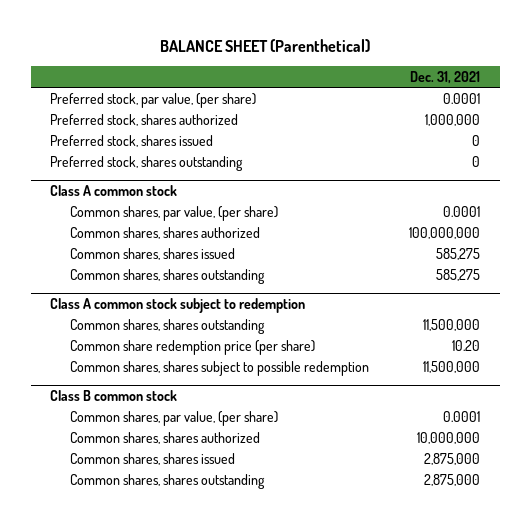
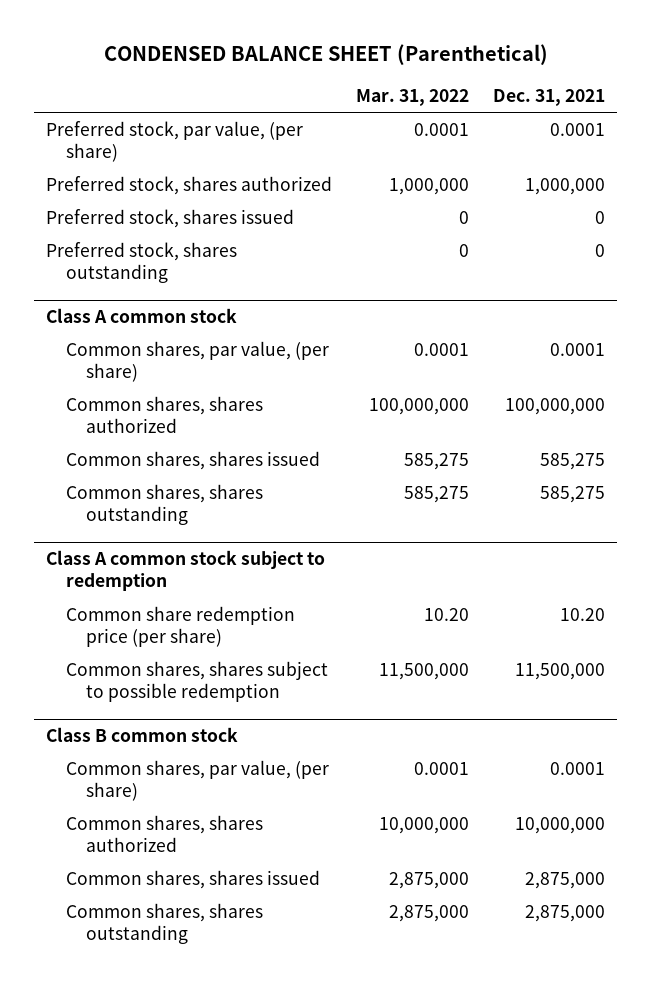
[160,39,371,53] BALANCE SHEET (Parenthetical) -> [103,44,548,66] CONDENSED BALANCE SHEET (Parenthetical)
none -> [356,88,470,106] Mar. 31, 2022
[70,318,266,334] Common shares, shares outstanding -> none

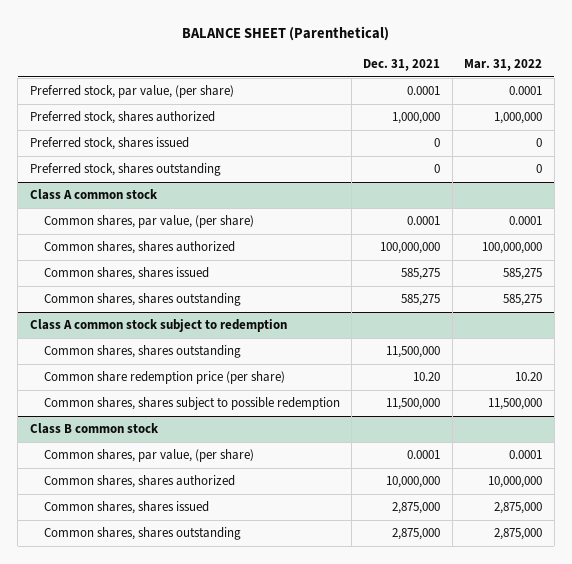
[103,44,548,66] CONDENSED BALANCE SHEET (Parenthetical) -> [182,25,390,41] BALANCE SHEET (Parenthetical)
none -> [43,345,241,359] Common shares, shares outstanding

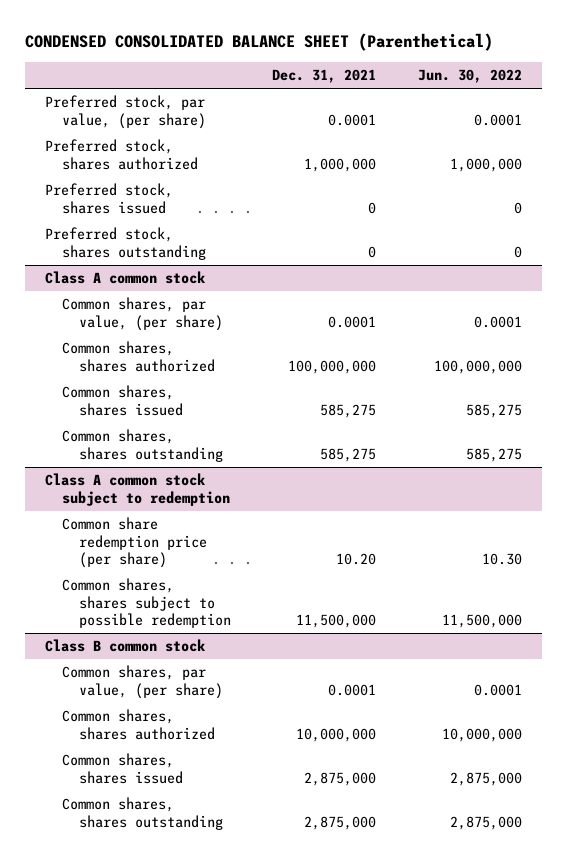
[182,25,390,41] BALANCE SHEET (Parenthetical) -> [24,33,493,52] CONDENSED CONSOLIDATED BALANCE SHEET (Parenthetical)
[464,58,543,71] Mar. 31, 2022 -> none
none -> [417,69,522,84] Jun. 30, 2022
[43,345,241,359] Common shares, shares outstanding -> none

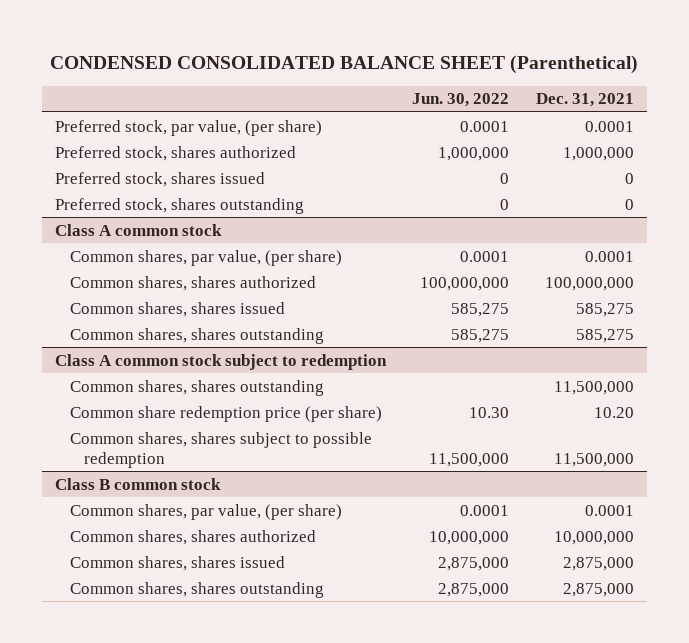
none -> [69,379,324,396] Common shares, shares outstanding

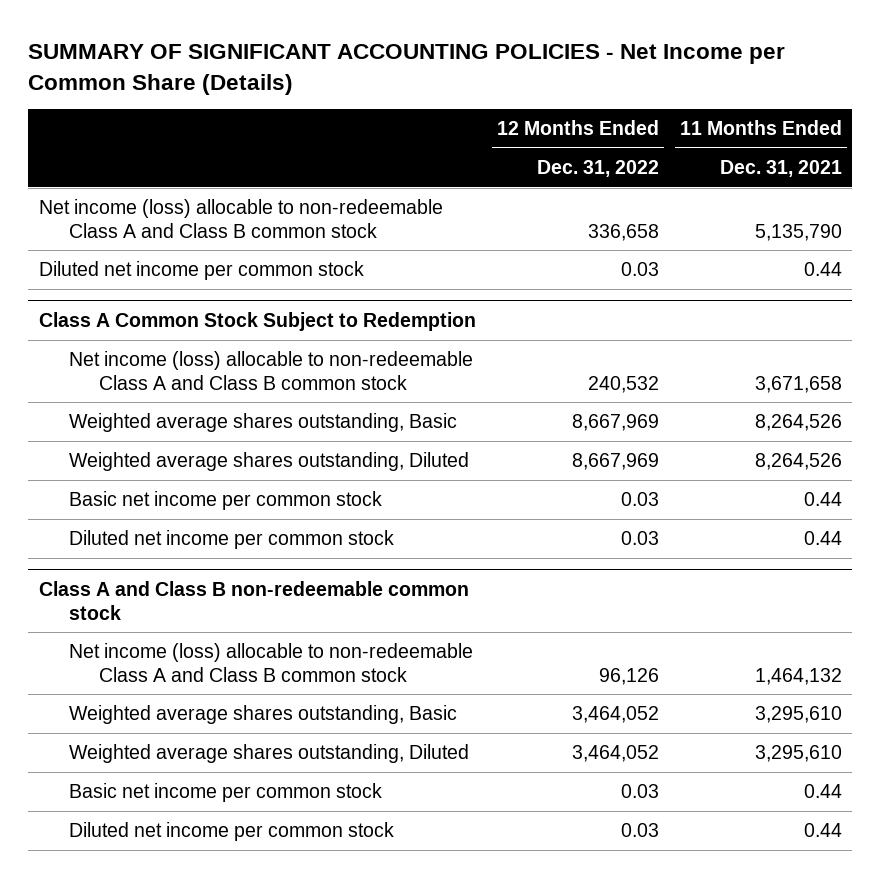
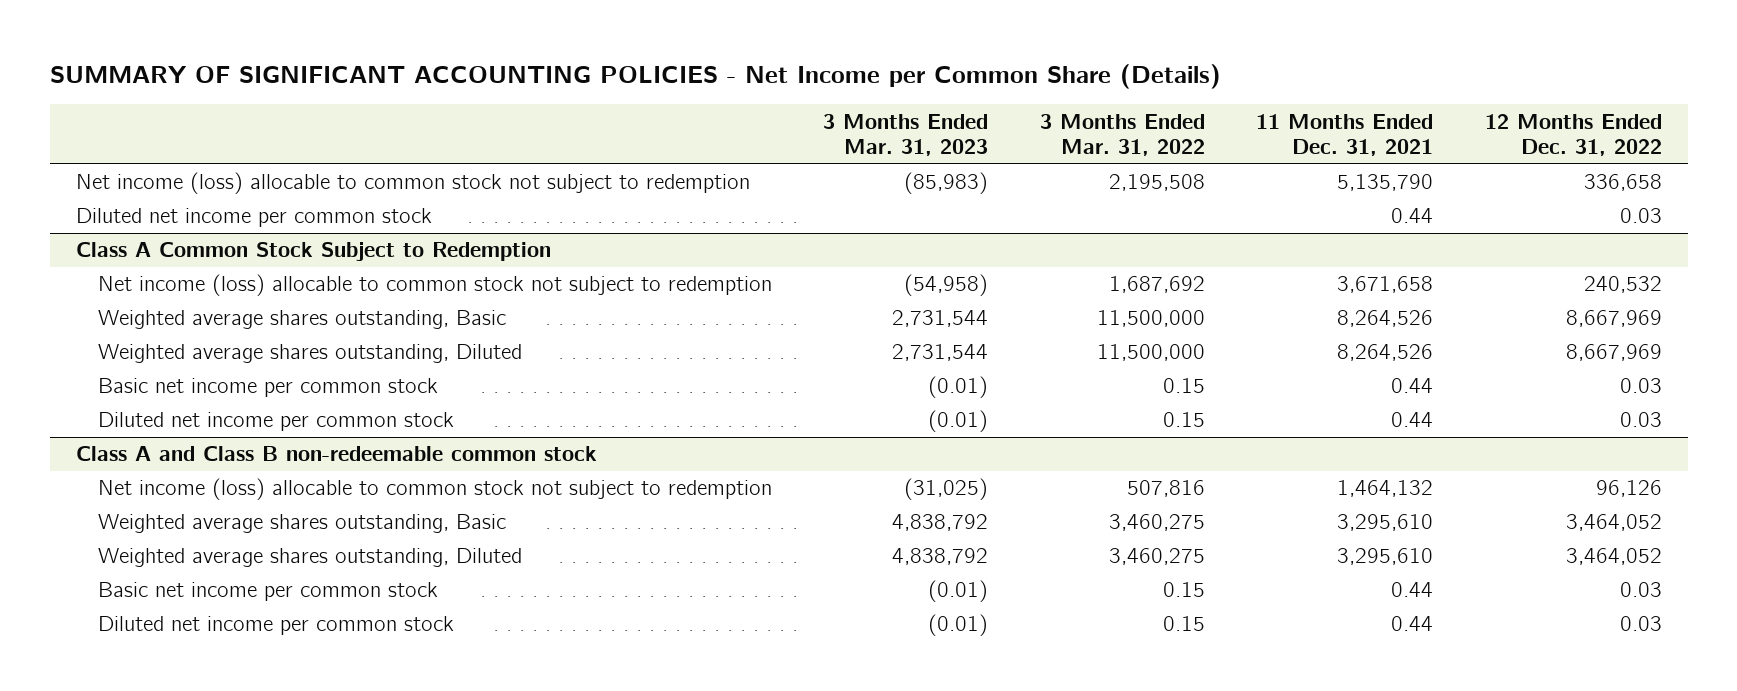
none -> [823,113,989,157] 3 Months Ended Mar. 31, 2023
none -> [1039,113,1205,157] 3 Months Ended Mar. 31, 2022
[38,199,443,238] Net income (loss) allocable to non-redeemable Class A and Class B common stock -> [75,172,750,195] Net income (loss) allocable to common stock not subject to redemption
[68,351,473,390] Net income (loss) allocable to non-redeemable Class A and Class B common stock -> [97,274,772,297] Net income (loss) allocable to common stock not subject to redemption
[68,643,473,682] Net income (loss) allocable to non-redeemable Class A and Class B common stock -> [97,478,772,501] Net income (loss) allocable to common stock not subject to redemption

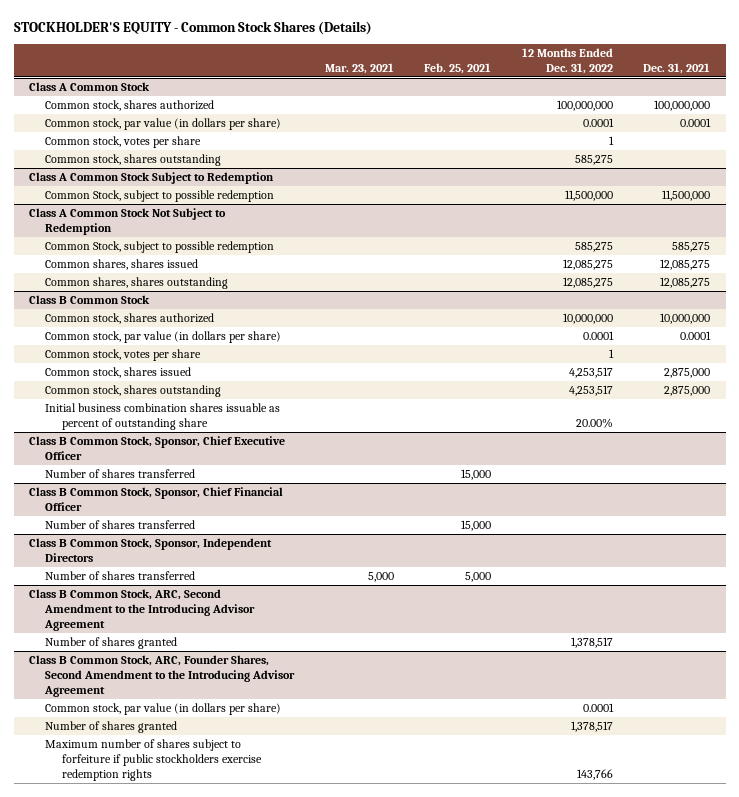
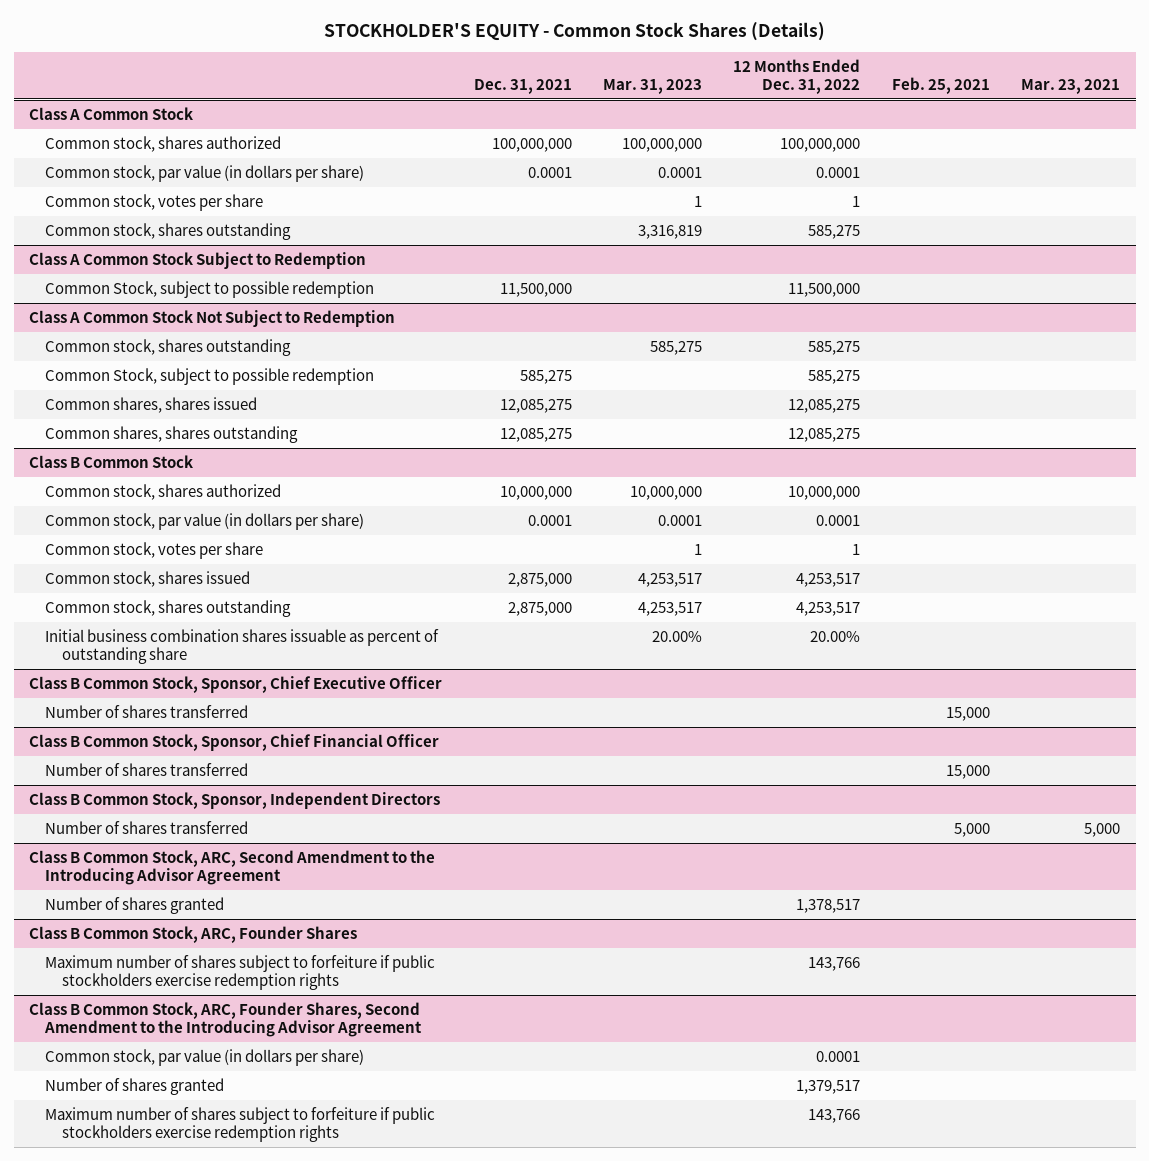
none -> [602,78,702,94] Mar. 31, 2023
none -> [45,338,292,356] Common stock, shares outstanding
none -> [29,925,358,943] Class B Common Stock, ARC, Founder Shares
none -> [45,954,436,990] Maximum number of shares subject to forfeiture if public stockholders exercise redemption rights
[570,721,613,733] 1,378,517 -> [796,1079,861,1094] 1,379,517

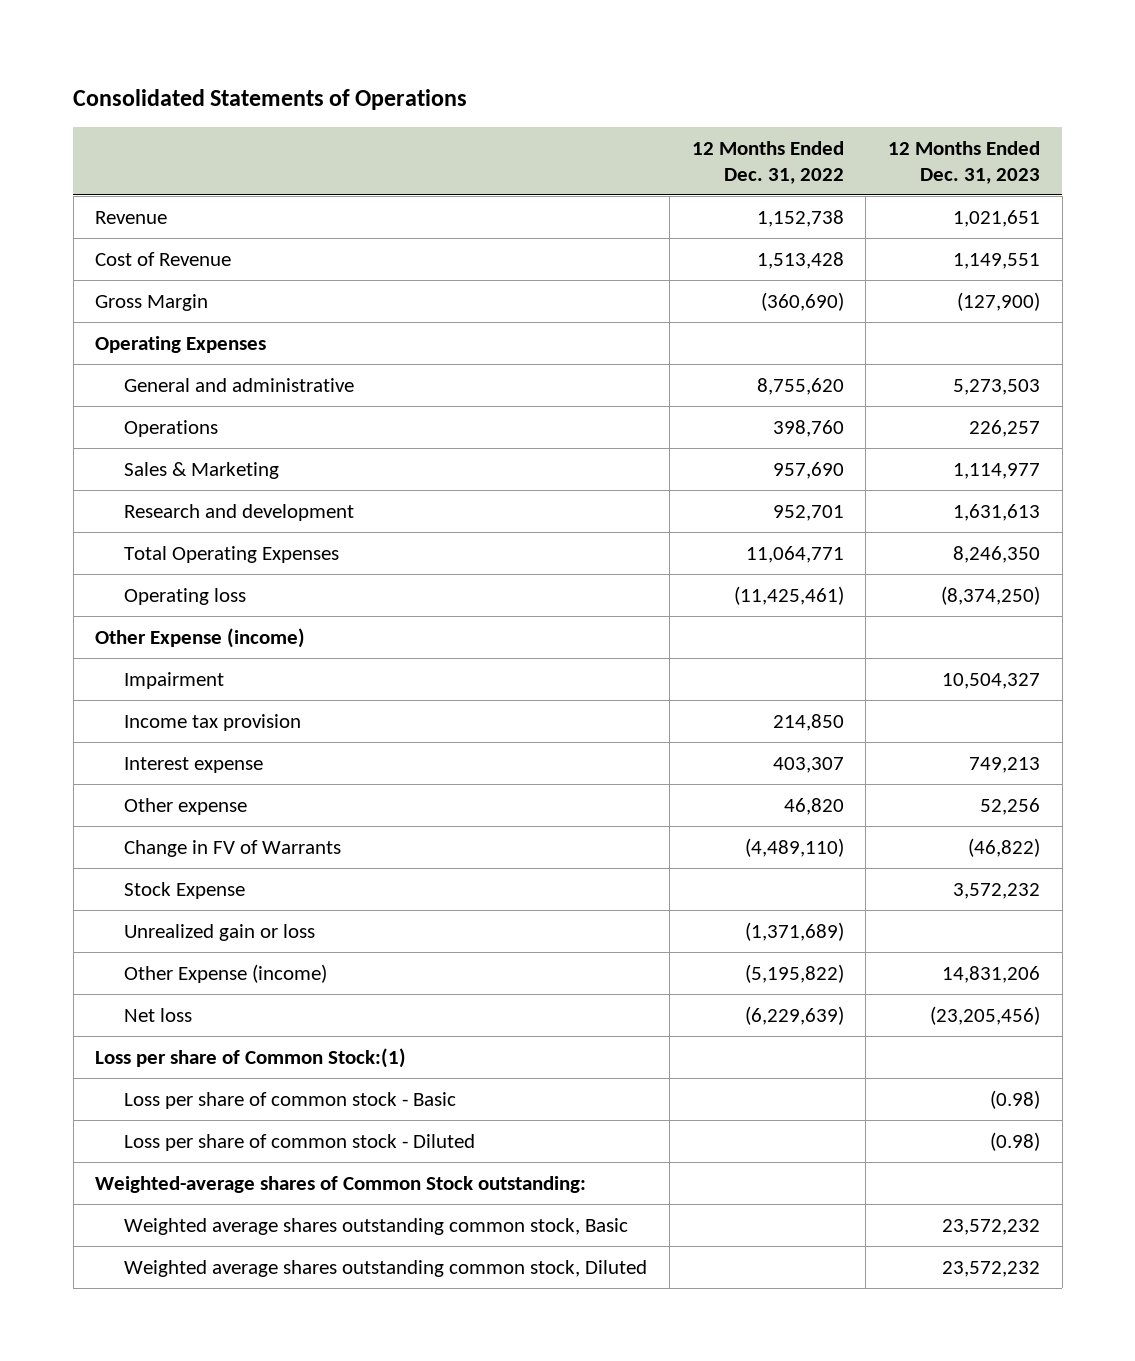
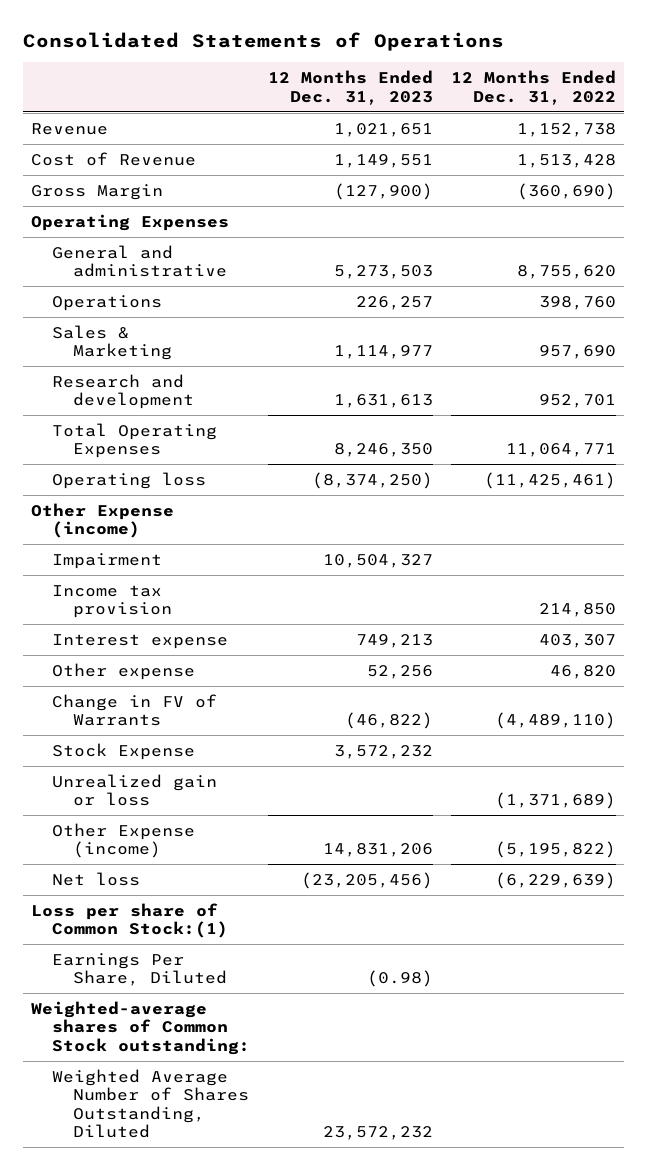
[124,1091,457,1109] Loss per share of common stock - Basic -> none
[124,1133,476,1151] Loss per share of common stock - Diluted -> [52,952,228,987] Earnings Per Share, Diluted
[124,1217,629,1235] Weighted average shares outstanding common stock, Basic -> none
[124,1259,648,1277] Weighted average shares outstanding common stock, Diluted -> [52,1068,250,1139] Weighted Average Number of Shares Outstanding, Diluted

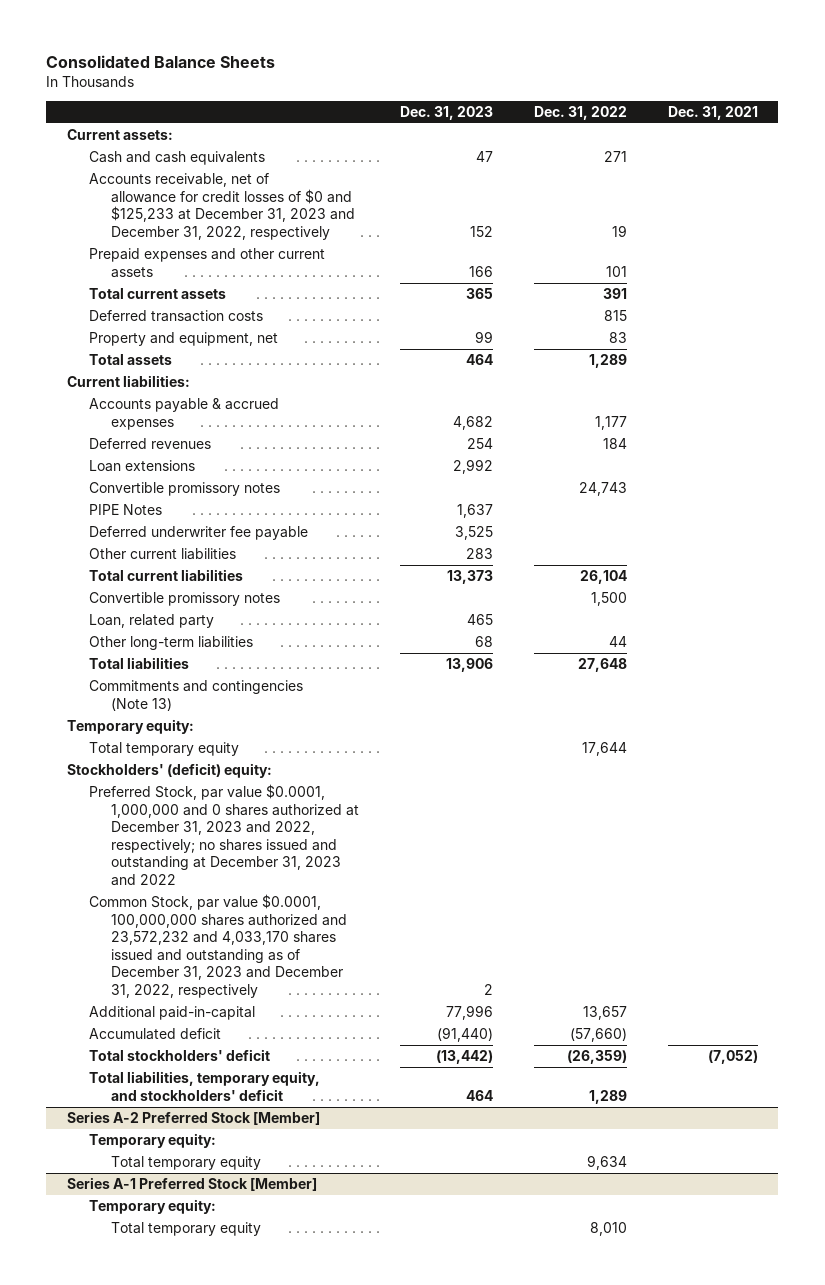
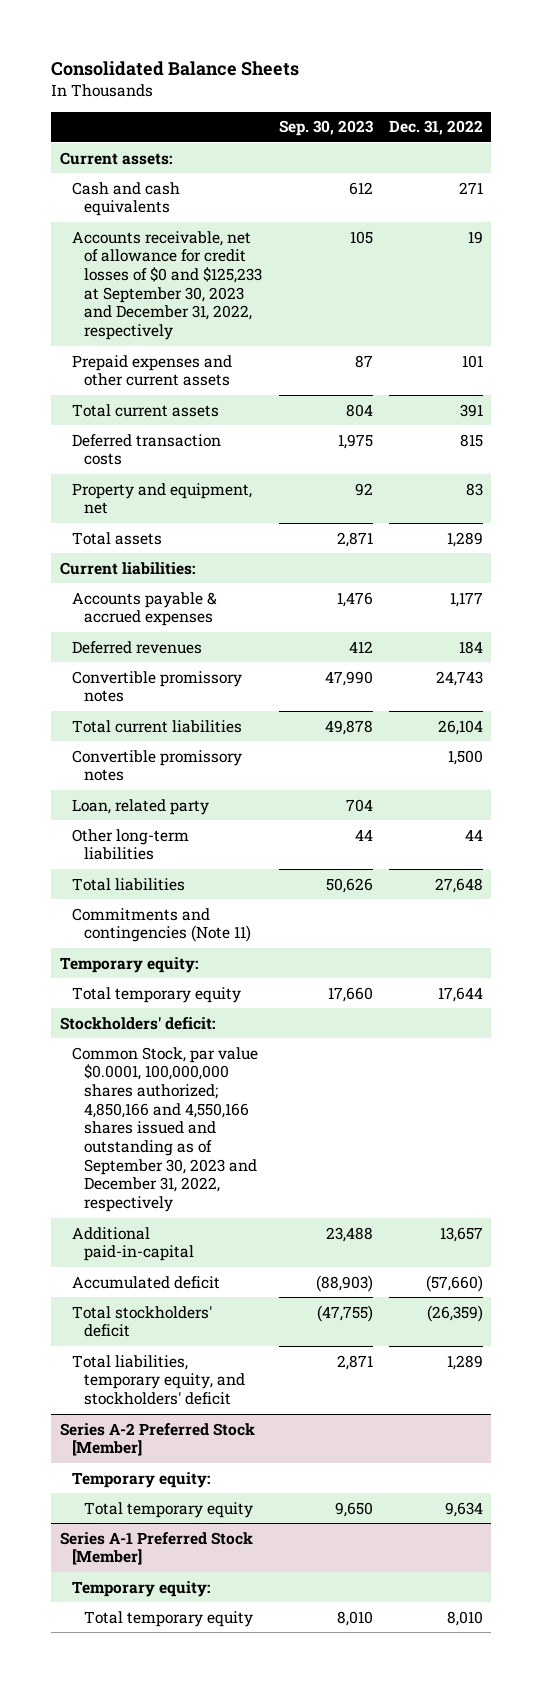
[400,105,494,120] Dec. 31, 2023 -> none
[667,105,758,120] Dec. 31, 2021 -> none
none -> [278,120,374,137] Sep. 30, 2023
[88,173,356,240] Accounts receivable, net of allowance for credit losses of $0 and $125,233 at December 31, 2023 and December 31, 2022, respectively -> [71,230,262,341] Accounts receivable, net of allowance for credit losses of $0 and $125,233 at September 30, 2023 and December 31, 2022, respectively
[88,460,195,473] Loan extensions -> none
[88,504,162,516] PIPE Notes -> none
[88,526,308,541] Deferred underwriter fee payable -> none
[88,548,236,561] Other current liabilities -> none
[88,680,303,711] Commitments and contingencies (Note 13) -> [71,907,251,943] Commitments and contingencies (Note 11)
[88,784,360,886] Preferred Stock, par value $0.0001, 1,000,000 and 0 shares authorized at December 31, 2023 and 2022, respectively; no shares issued and outstanding at December 31, 2023 and 2022 -> none
[66,763,272,779] Stockholders' (deficit) equity: -> [59,1016,215,1030] Stockholders' deficit:
[88,894,348,998] Common Stock, par value $0.0001, 100,000,000 shares authorized and 23,572,232 and 4,033,170 shares issued and outstanding as of December 31, 2023 and December 31, 2022, respectively -> [71,1046,258,1213] Common Stock, par value $0.0001, 100,000,000 shares authorized; 4,850,166 and 4,550,166 shares issued and outstanding as of September 30, 2023 and December 31, 2022, respectively

